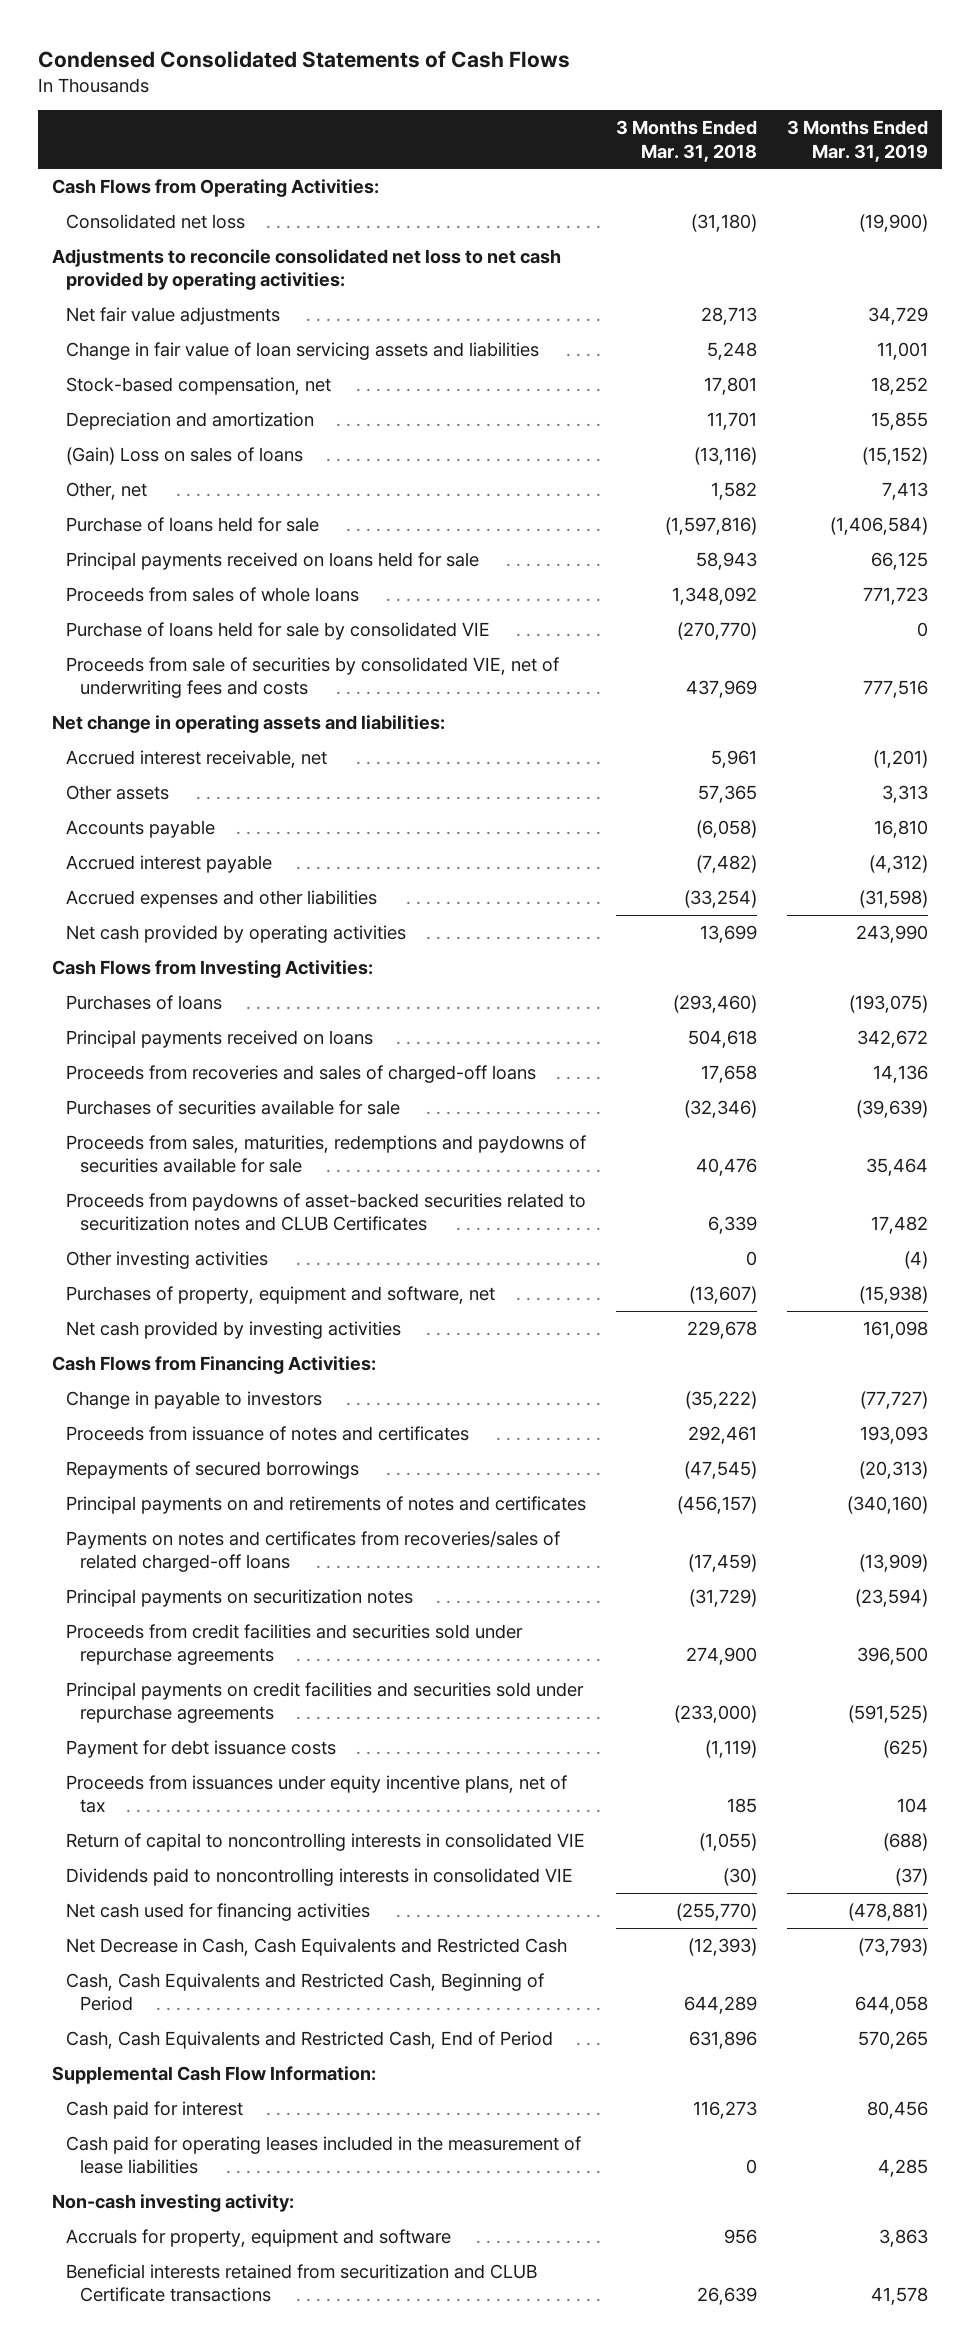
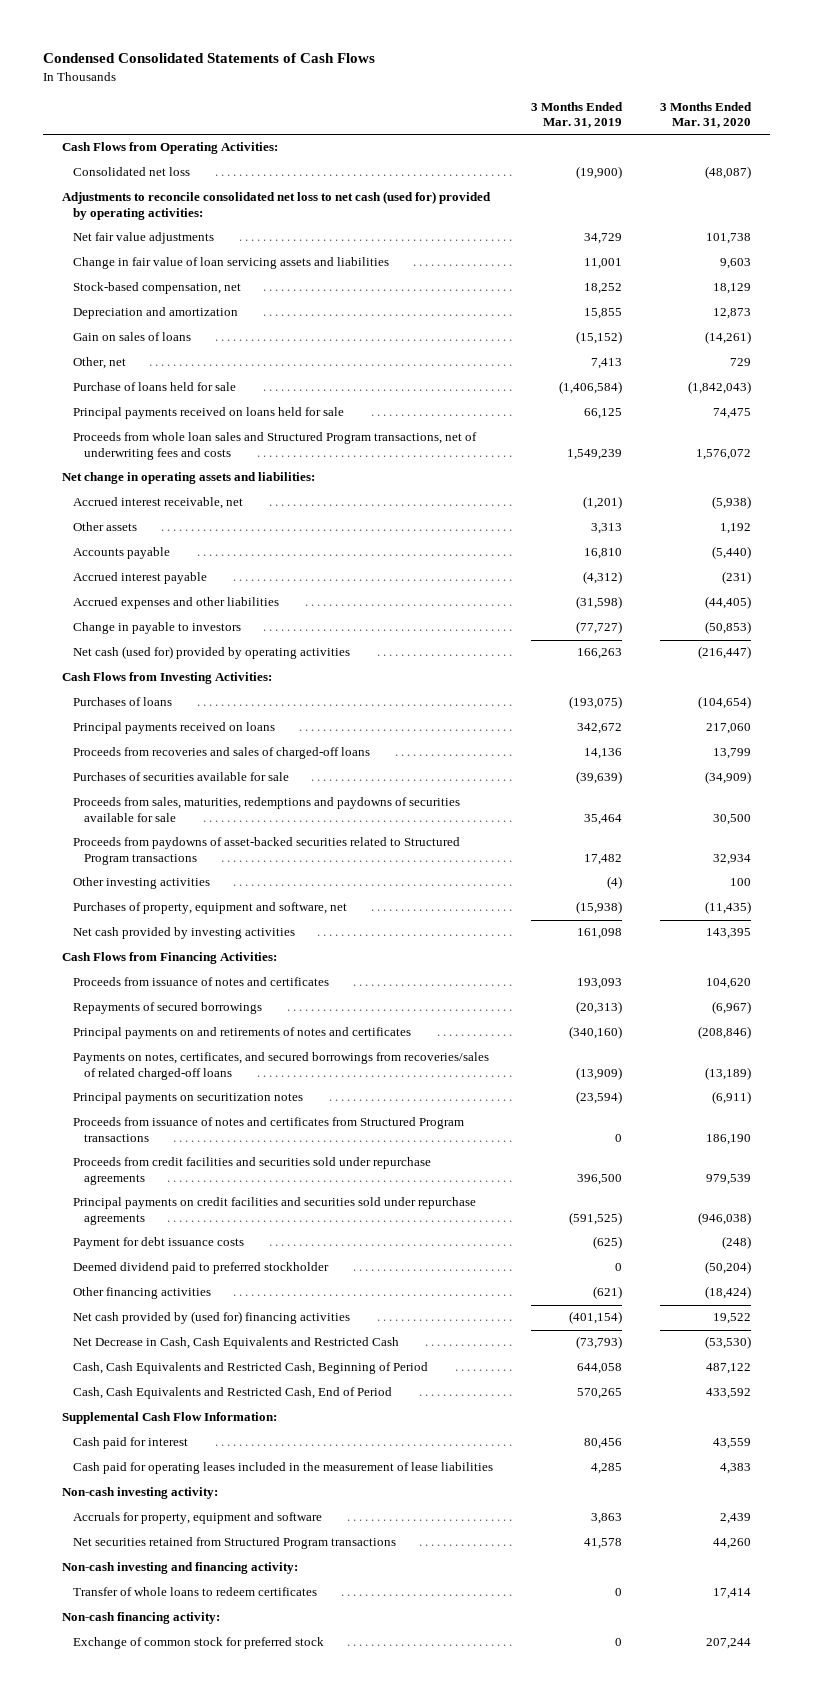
[615,120,757,162] 3 Months Ended Mar. 31, 2018 -> none
none -> [659,101,752,129] 3 Months Ended Mar. 31, 2020
[52,248,562,291] Adjustments to reconcile consolidated net loss to net cash provided by operating activities: -> [62,191,492,221] Adjustments to reconcile consolidated net loss to net cash (used for) provided by operating activities:
[66,446,304,465] (Gain) Loss on sales of loans -> [73,332,192,342] Gain on sales of loans
[66,621,491,640] Purchase of loans held for sale by consolidated VIE -> none
[66,656,560,699] Proceeds from sale of securities by consolidated VIE, net of underwriting fees and costs -> none
[66,586,360,602] Proceeds from sales of whole loans -> [73,432,478,461] Proceeds from whole loan sales and Structured Program transactions, net of underwriting fees and costs
[862,586,928,605] 771,723 -> [566,449,622,461] 1,549,239
[66,1390,323,1409] Change in payable to investors -> [73,622,242,635] Change in payable to investors
[66,924,407,943] Net cash provided by operating activities -> [73,646,351,660] Net cash (used for) provided by operating activities
[855,924,928,943] 243,990 -> [576,648,622,660] 166,263
[66,1192,587,1232] Proceeds from paydowns of asset-backed securities related to securitization notes and CLUB Certificates -> [73,837,461,866] Proceeds from paydowns of asset-backed securities related to Structured Program transactions
[66,1530,561,1573] Payments on notes and certificates from recoveries/sales of related charged-off loans -> [73,1052,490,1081] Payments on notes, certificates, and secured borrowings from recoveries/sales of related charged-off loans
none -> [73,1117,465,1143] Proceeds from issuance of notes and certificates from Structured Program transactions
[66,1774,568,1814] Proceeds from issuances under equity incentive plans, net of tax -> none
[66,1832,586,1851] Return of capital to noncontrolling interests in consolidated VIE -> none
[66,1867,574,1886] Dividends paid to noncontrolling interests in consolidated VIE -> none
none -> [73,1262,330,1275] Deemed dividend paid to preferred stockholder
none -> [73,1287,212,1300] Other financing activities
[66,1902,371,1921] Net cash used for financing activities -> [73,1311,351,1325] Net cash provided by (used for) financing activities
[847,1902,928,1921] (478,881) -> [568,1311,622,1325] (401,154)
[66,2263,538,2303] Beneficial interests retained from securitization and CLUB Certificate transactions -> [73,1537,397,1550] Net securities retained from Structured Program transactions
none -> [62,1562,299,1575] Non-cash investing and financing activity:
none -> [73,1587,318,1597] Transfer of whole loans to redeem certificates
none -> [62,1612,221,1625] Non-cash financing activity:
none -> [73,1637,325,1650] Exchange of common stock for preferred stock

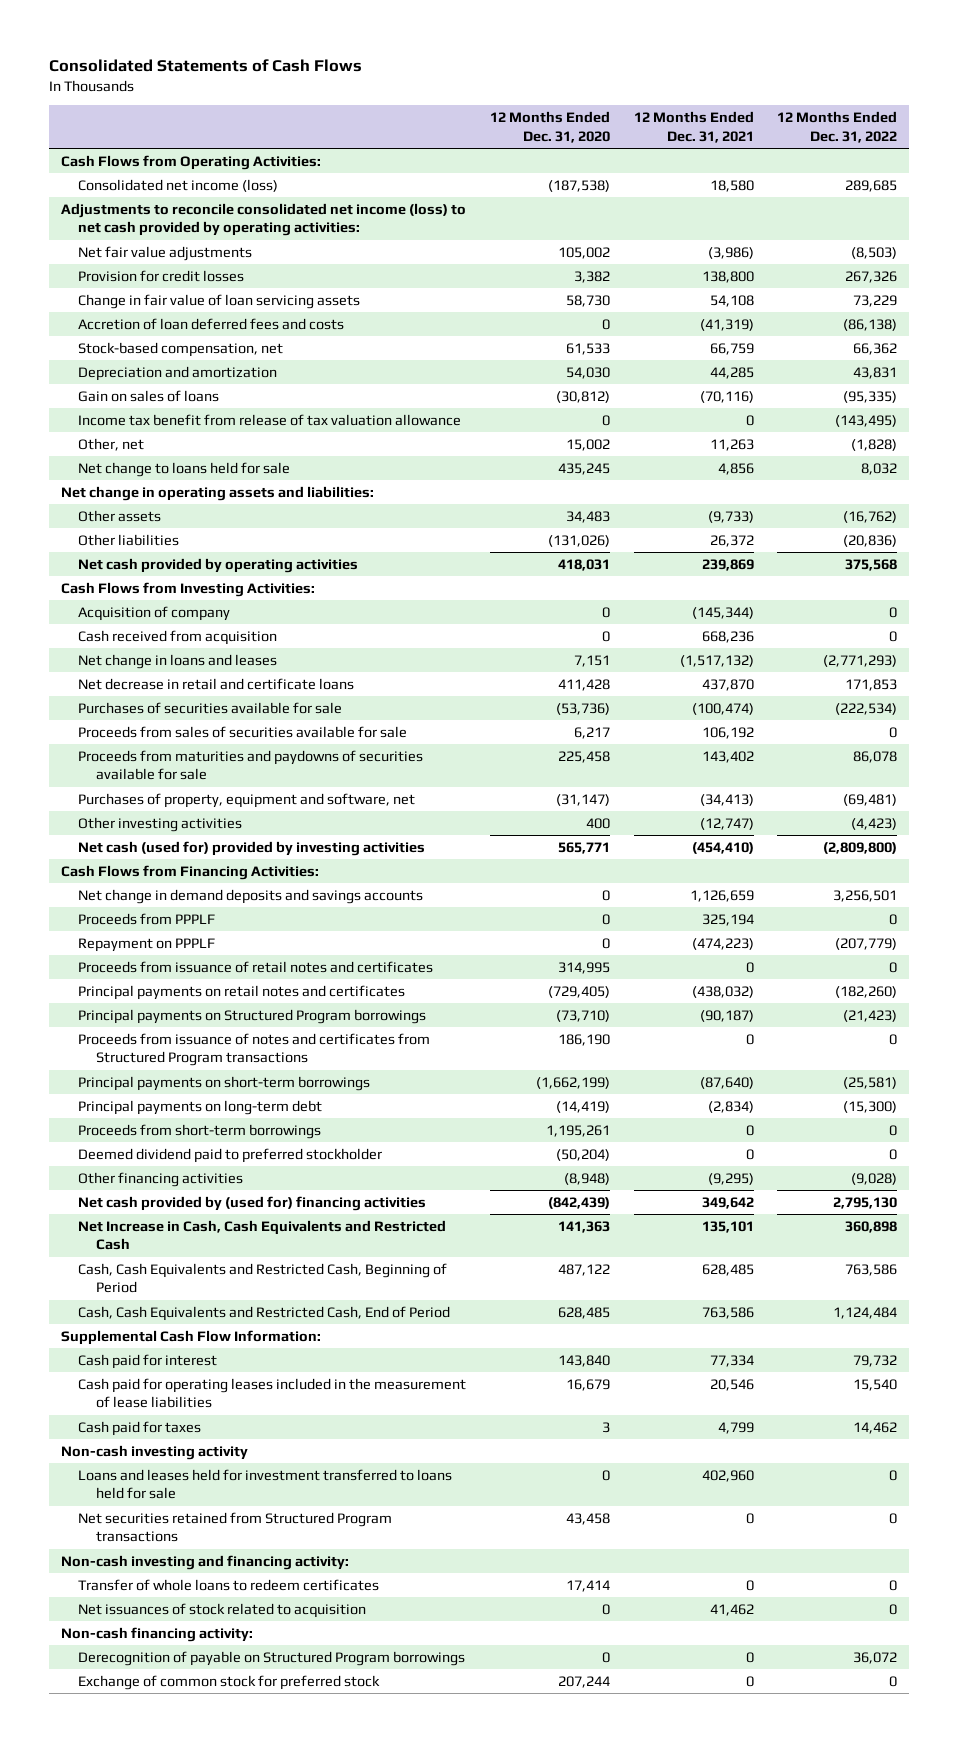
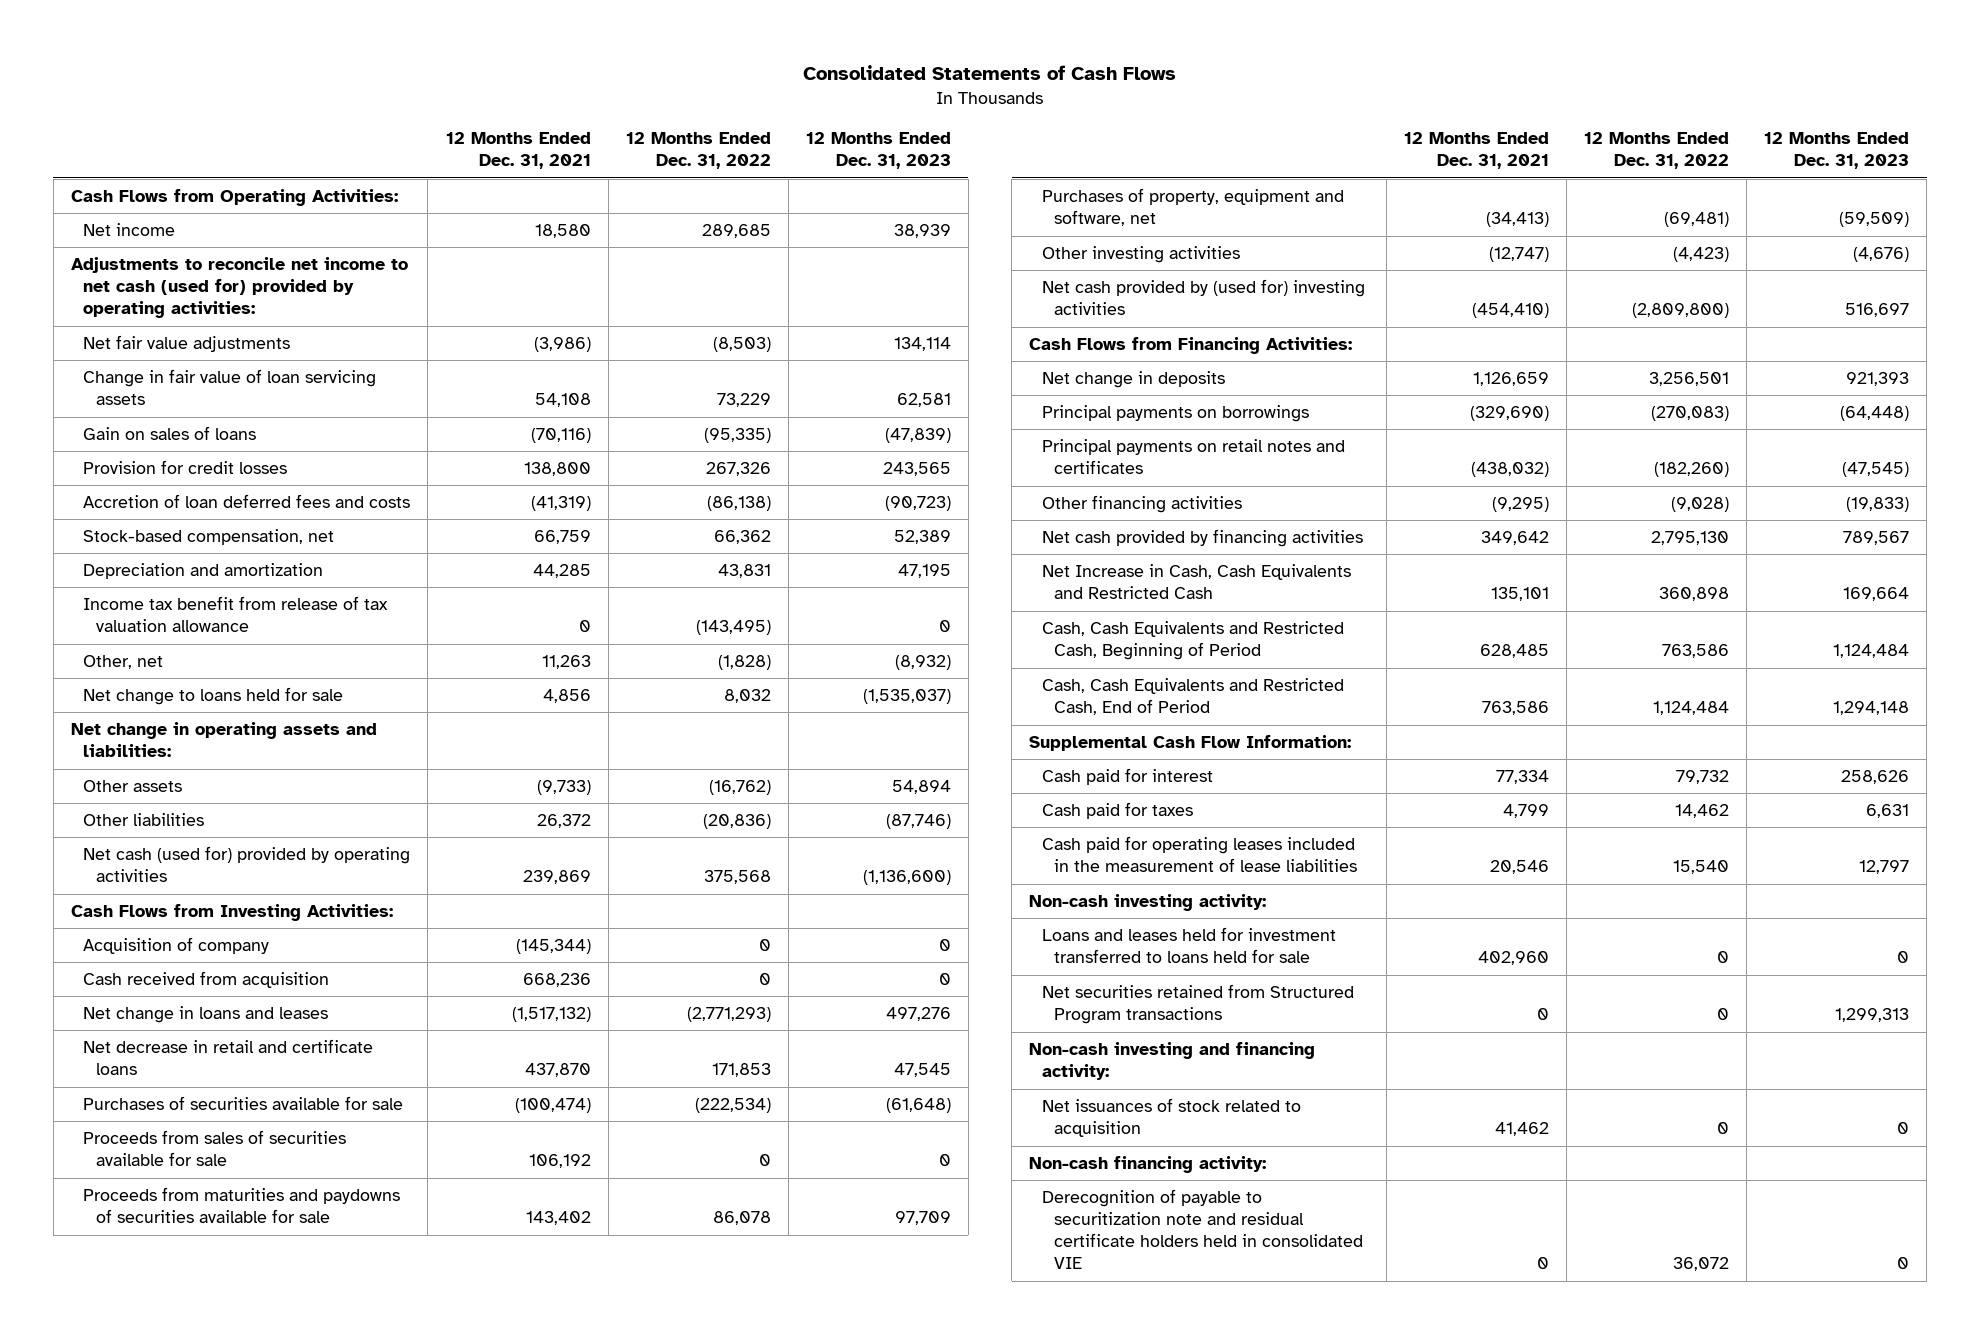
[490,110,611,143] 12 Months Ended Dec. 31, 2020 -> none
none -> [805,132,951,170] 12 Months Ended Dec. 31, 2023
[78,178,279,192] Consolidated net income (loss) -> [83,223,176,237] Net income
[60,202,466,237] Adjustments to reconcile consolidated net income (loss) to net cash provided by operating activities: -> [70,257,408,319] Adjustments to reconcile net income to net cash (used for) provided by operating activities:
[78,389,220,402] Gain on sales of loans -> [83,426,257,441] Gain on sales of loans
[78,269,245,282] Provision for credit losses -> [83,460,288,475] Provision for credit losses
[78,557,359,573] Net cash provided by operating activities -> [83,846,411,883] Net cash (used for) provided by operating activities
[78,840,426,856] Net cash (used for) provided by investing activities -> [1041,279,1365,316] Net cash provided by (used for) investing activities
[78,912,216,925] Proceeds from PPPLF -> none
[78,937,216,952] Repayment on PPPLF -> none
[78,960,434,973] Proceeds from issuance of retail notes and certificates -> none
[78,888,424,904] Net change in demand deposits and savings accounts -> [1041,371,1225,389] Net change in deposits
none -> [1041,405,1309,423] Principal payments on borrowings
[78,1008,427,1024] Principal payments on Structured Program borrowings -> none
[78,1032,431,1067] Proceeds from issuance of notes and certificates from Structured Program transactions -> none
[78,1075,371,1091] Principal payments on short-term borrowings -> none
[78,1099,323,1115] Principal payments on long-term debt -> none
[78,1123,322,1139] Proceeds from short-term borrowings -> none
[78,1147,383,1163] Deemed dividend paid to preferred stockholder -> none
[78,1195,427,1211] Net cash provided by (used for) financing activities -> [1041,529,1363,548] Net cash provided by financing activities
[78,1377,467,1409] Cash paid for operating leases included in the measurement of lease liabilities -> [1041,836,1358,873] Cash paid for operating leases included in the measurement of lease liabilities
[60,1444,248,1460] Non-cash investing activity -> [1029,894,1267,912] Non-cash investing activity:
[78,1578,380,1591] Transfer of whole loans to redeem certificates -> none
[78,1674,381,1690] Exchange of common stock for preferred stock -> none
[78,1650,466,1666] Derecognition of payable on Structured Program borrowings -> [1041,1189,1364,1270] Derecognition of payable to securitization note and residual certificate holders held in consolidated VIE

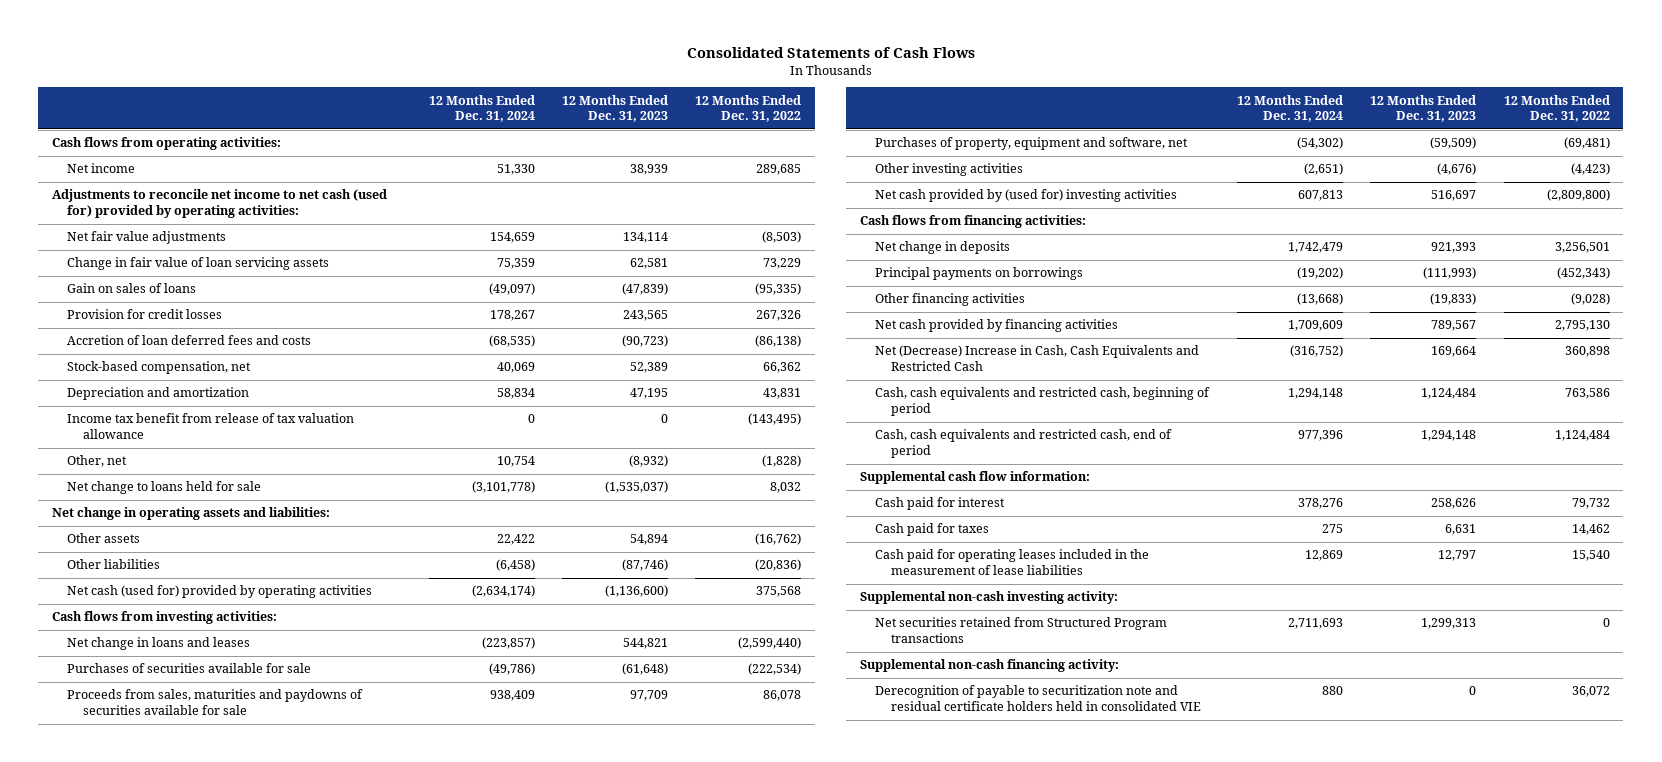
[445,132,591,170] 12 Months Ended Dec. 31, 2021 -> none
none -> [428,94,535,123] 12 Months Ended Dec. 31, 2024
[70,189,398,207] Cash Flows from Operating Activities: -> [52,137,282,151] Cash flows from operating activities:
[83,937,270,955] Acquisition of company -> none
[83,971,330,989] Cash received from acquisition -> none
[83,1039,374,1076] Net decrease in retail and certificate loans -> none
[70,904,393,922] Cash Flows from Investing Activities: -> [52,611,278,625] Cash flows from investing activities:
[686,1007,771,1023] (2,771,293) -> [738,637,802,650] (2,599,440)
[885,1007,951,1022] 497,276 -> [623,638,669,650] 544,821
[83,1130,347,1167] Proceeds from sales of securities available for sale -> none
[83,1187,401,1224] Proceeds from maturities and paydowns of securities available for sale -> [67,689,364,716] Proceeds from sales, maturities and paydowns of securities available for sale
[1029,337,1353,355] Cash Flows from Financing Activities: -> [860,215,1087,229] Cash flows from financing activities:
[1041,439,1345,475] Principal payments on retail notes and certificates -> none
[1651,406,1730,422] (270,083) -> [1556,267,1610,280] (452,343)
[1840,406,1910,422] (64,448) -> [1423,267,1477,280] (111,993)
[1041,564,1351,600] Net Increase in Cash, Cash Equivalents and Restricted Cash -> [875,345,1200,372] Net (Decrease) Increase in Cash, Cash Equivalents and Restricted Cash
[1041,621,1344,661] Cash, Cash Equivalents and Restricted Cash, Beginning of Period -> [875,387,1211,417] Cash, cash equivalents and restricted cash, beginning of period
[1041,678,1344,716] Cash, Cash Equivalents and Restricted Cash, End of Period -> [875,429,1173,459] Cash, cash equivalents and restricted cash, end of period
[1029,735,1352,752] Supplemental Cash Flow Information: -> [860,471,1091,485] Supplemental cash flow information:
[1041,927,1336,964] Loans and leases held for investment transferred to loans held for sale -> none
[1029,894,1267,912] Non-cash investing activity: -> [860,591,1119,605] Supplemental non-cash investing activity:
[1029,1042,1316,1081] Non-cash investing and financing activity: -> none
[1041,1098,1301,1138] Net issuances of stock related to acquisition -> none
[1029,1156,1267,1174] Non-cash financing activity: -> [860,659,1120,673] Supplemental non-cash financing activity:

